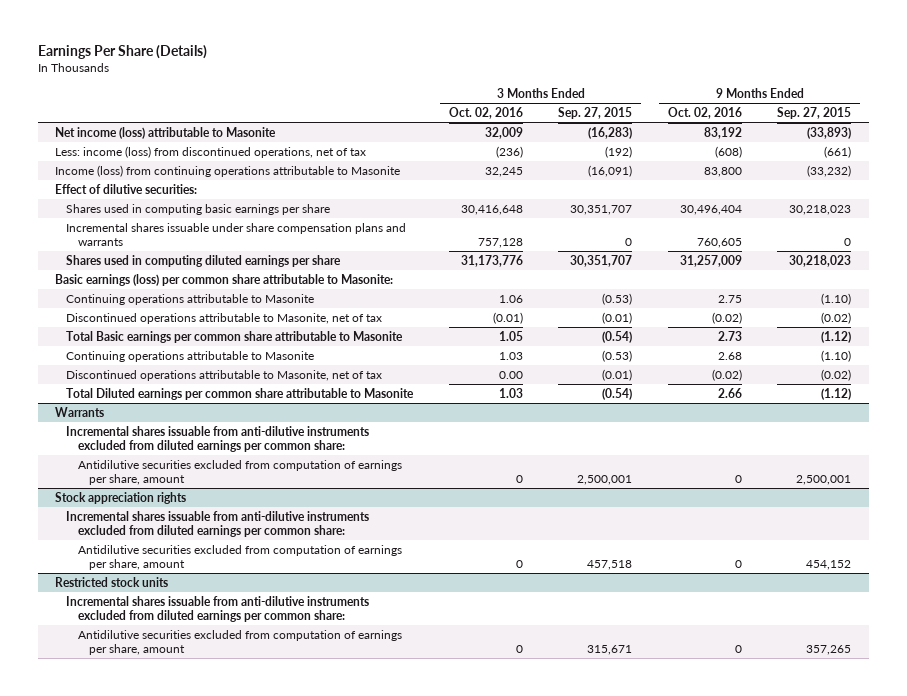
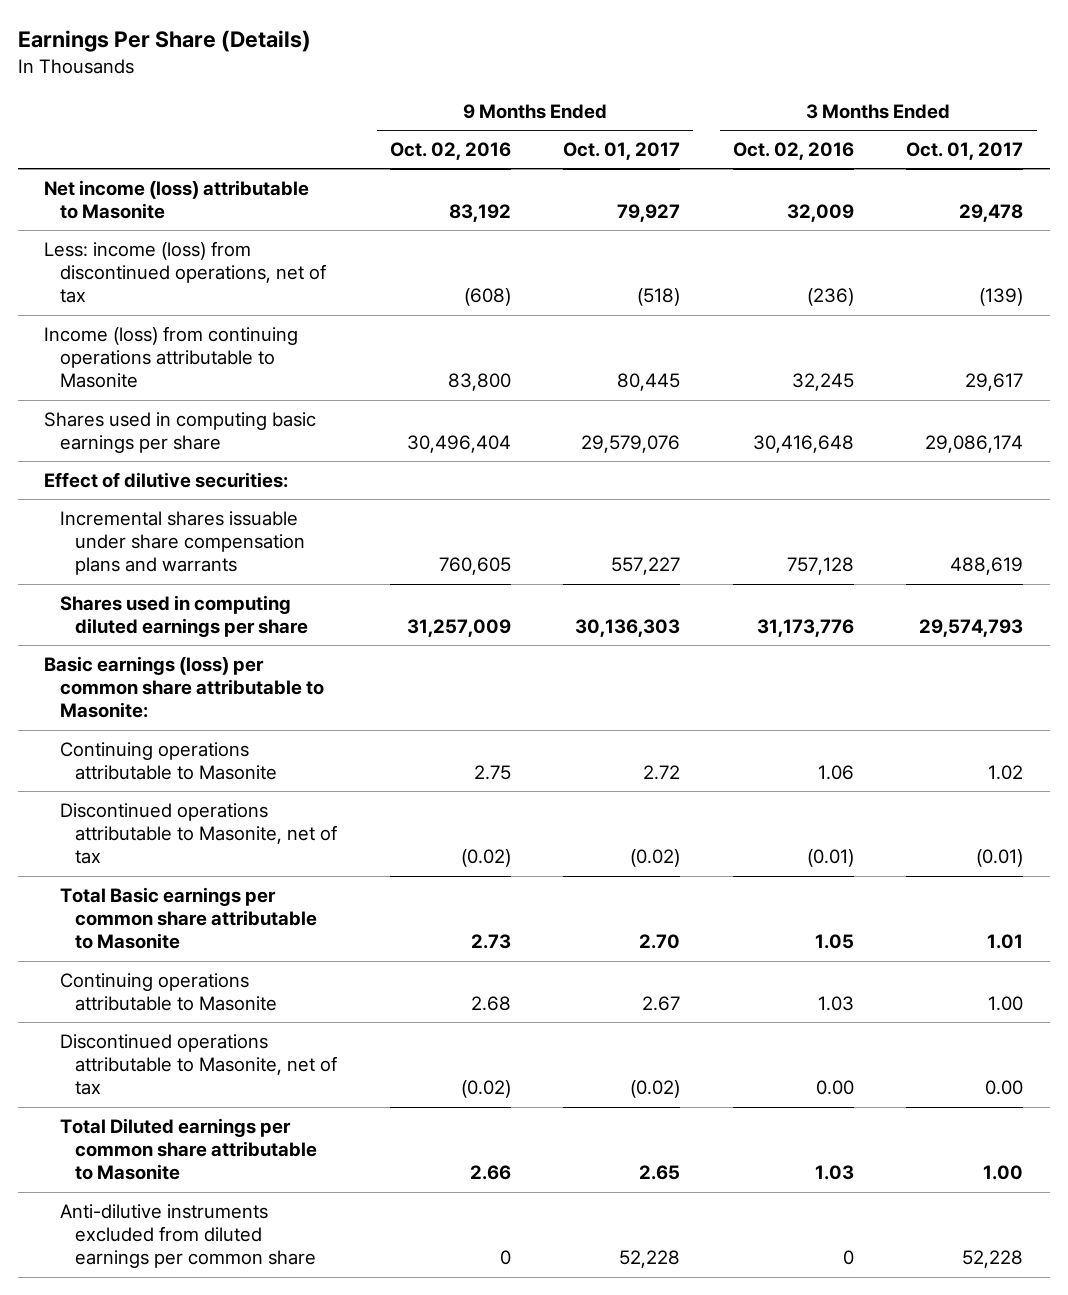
[558,106,633,119] Sep. 27, 2015 -> none
[777,106,852,119] Sep. 27, 2015 -> none
none -> [563,141,681,160] Oct. 01, 2017
none -> [906,141,1024,160] Oct. 01, 2017
[55,183,198,194] Effect of dilutive securities: -> [44,471,289,488] Effect of dilutive securities:
[55,406,105,417] Warrants -> none
[66,425,370,452] Incremental shares issuable from anti-dilutive instruments excluded from diluted earnings per common share: -> none
[55,491,187,504] Stock appreciation rights -> none
[66,510,370,537] Incremental shares issuable from anti-dilutive instruments excluded from diluted earnings per common share: -> none
[77,544,402,570] Antidilutive securities excluded from computation of earnings per share, amount -> none
[55,576,169,587] Restricted stock units -> none
[66,595,370,622] Incremental shares issuable from anti-dilutive instruments excluded from diluted earnings per common share: -> none
[77,629,402,655] Antidilutive securities excluded from computation of earnings per share, amount -> none
[77,459,402,485] Antidilutive securities excluded from computation of earnings per share, amount -> [59,1203,317,1269] Anti-dilutive instruments excluded from diluted earnings per common share

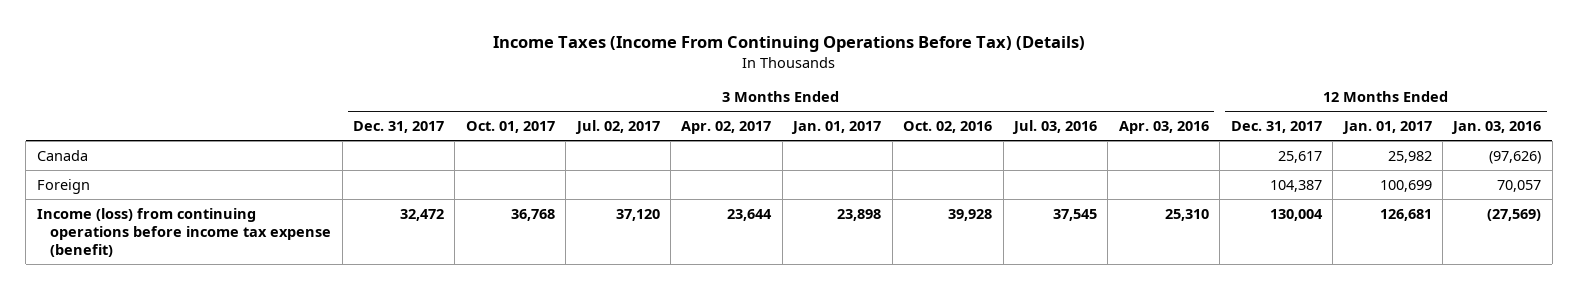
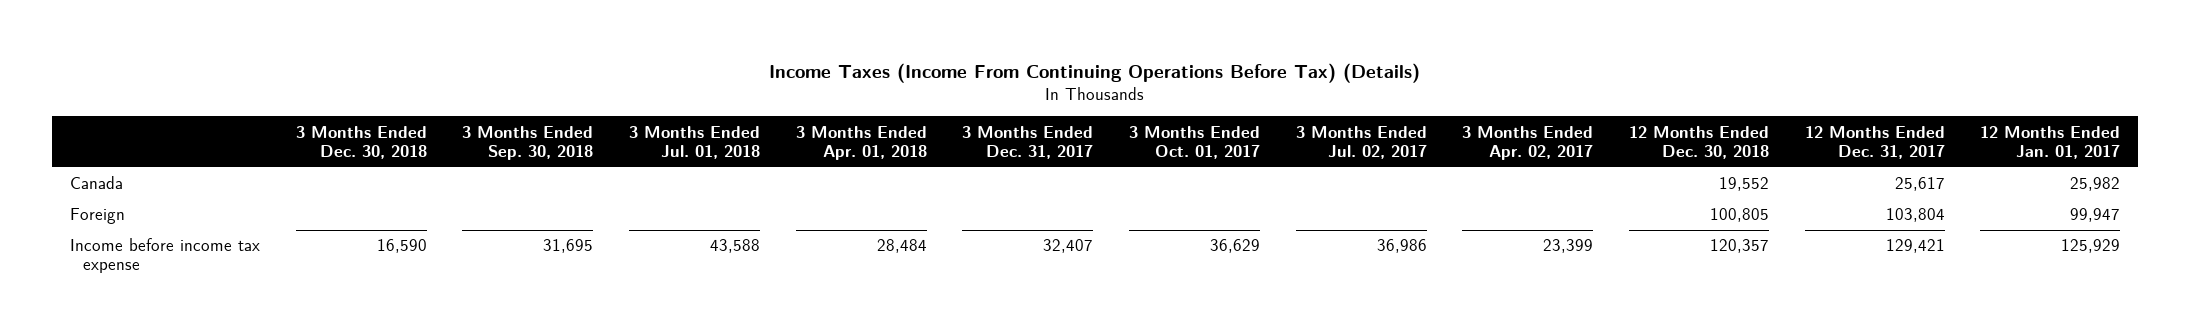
[791,120,882,134] Jan. 01, 2017 -> none
[903,120,993,133] Oct. 02, 2016 -> none
[1012,119,1098,134] Jul. 03, 2016 -> none
[1118,120,1209,134] Apr. 03, 2016 -> none
[1451,120,1542,134] Jan. 03, 2016 -> none
none -> [295,125,427,159] 3 Months Ended Dec. 30, 2018
none -> [462,125,594,160] 3 Months Ended Sep. 30, 2018
none -> [628,125,760,159] 3 Months Ended Jul. 01, 2018
none -> [795,125,927,160] 3 Months Ended Apr. 01, 2018
none -> [1628,125,1769,159] 12 Months Ended Dec. 30, 2018
[1269,179,1322,192] 104,387 -> [1885,208,1945,223] 103,804
[1379,179,1432,192] 100,699 -> [2070,208,2121,223] 99,947
[36,207,332,258] Income (loss) from continuing operations before income tax expense (benefit) -> [69,238,260,274] Income before income tax expense
[399,208,444,221] 32,472 -> [1043,239,1094,254] 32,407
[510,208,555,221] 36,768 -> [1209,239,1260,254] 36,629
[615,208,660,221] 37,120 -> [1376,239,1427,254] 36,986
[727,208,773,221] 23,644 -> [1543,239,1594,254] 23,399
[1269,208,1323,221] 130,004 -> [1885,239,1945,254] 129,421
[1379,208,1432,221] 126,681 -> [2061,239,2121,254] 125,929

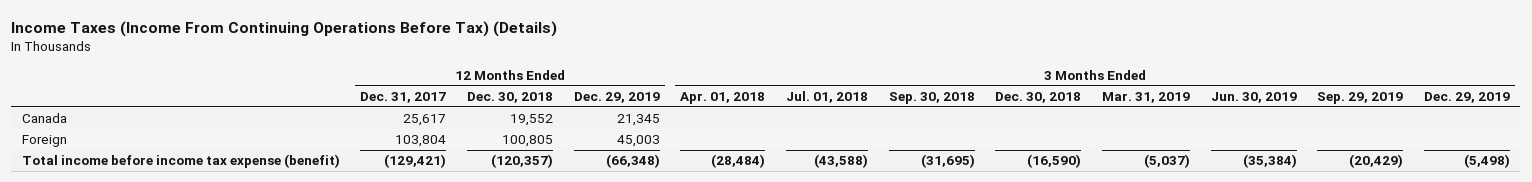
[962,125,1094,159] 3 Months Ended Dec. 31, 2017 -> none
[1128,125,1260,159] 3 Months Ended Oct. 01, 2017 -> none
[1295,125,1427,159] 3 Months Ended Jul. 02, 2017 -> none
[1462,125,1594,160] 3 Months Ended Apr. 02, 2017 -> none
[1980,125,2121,159] 12 Months Ended Jan. 01, 2017 -> none
none -> [573,91,660,103] Dec. 29, 2019
none -> [1102,91,1191,103] Mar. 31, 2019
none -> [1210,91,1297,103] Jun. 30, 2019
none -> [1317,91,1404,104] Sep. 29, 2019
none -> [1424,91,1511,103] Dec. 29, 2019
[69,238,260,274] Income before income tax expense -> [21,154,340,169] Total income before income tax expense (benefit)
[376,239,427,254] 16,590 -> [1027,154,1082,169] (16,590)
[543,239,594,254] 31,695 -> [920,154,975,169] (31,695)
[709,239,760,254] 43,588 -> [814,154,869,169] (43,588)
[876,239,927,254] 28,484 -> [711,154,766,169] (28,484)
[1709,239,1769,254] 120,357 -> [491,154,554,169] (120,357)
[1885,239,1945,254] 129,421 -> [384,154,447,169] (129,421)

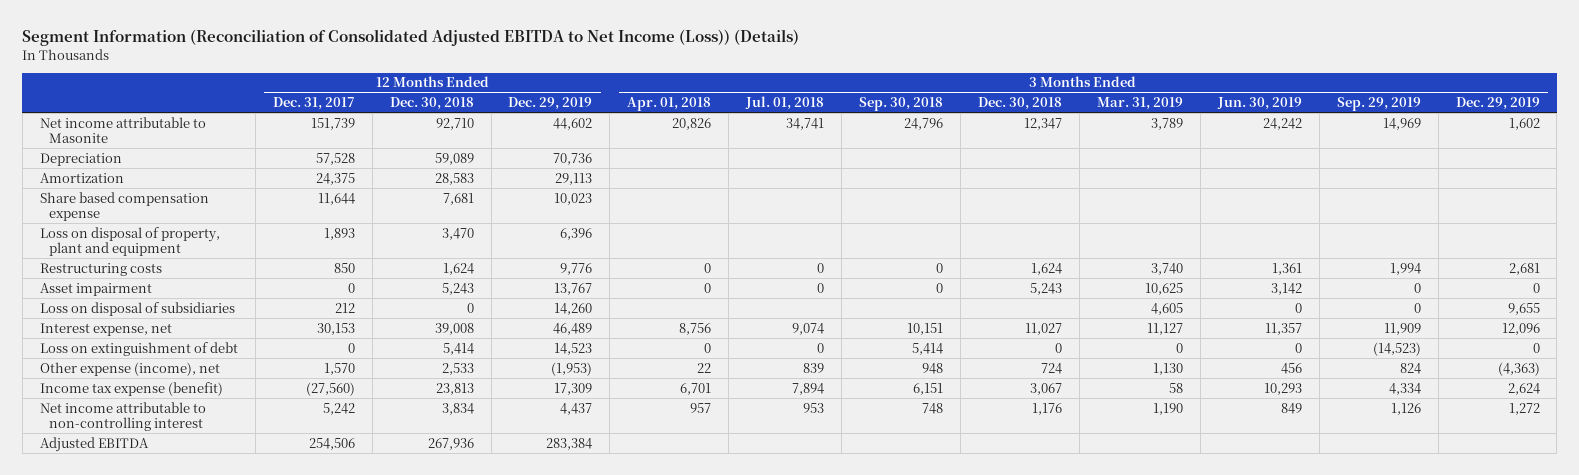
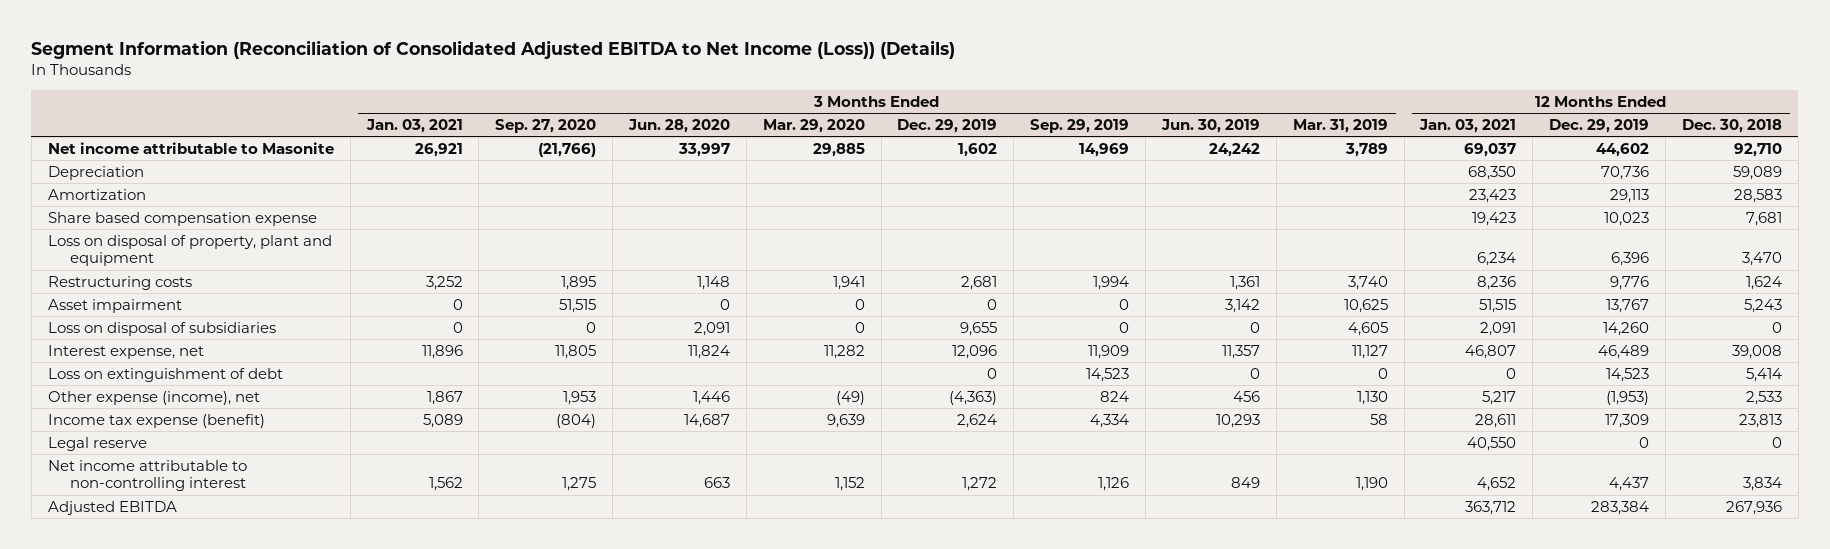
[272,96,355,110] Dec. 31, 2017 -> none
[627,96,712,111] Apr. 01, 2018 -> none
[745,95,825,110] Jul. 01, 2018 -> none
[859,96,944,111] Sep. 30, 2018 -> none
[977,96,1062,110] Dec. 30, 2018 -> none
none -> [365,118,463,133] Jan. 03, 2021
none -> [495,118,597,133] Sep. 27, 2020
none -> [628,118,731,133] Jun. 28, 2020
none -> [762,118,865,133] Mar. 29, 2020
none -> [1419,118,1517,133] Jan. 03, 2021
[1372,341,1421,356] (14,523) -> [1086,367,1130,382] 14,523
none -> [47,436,147,451] Legal reserve

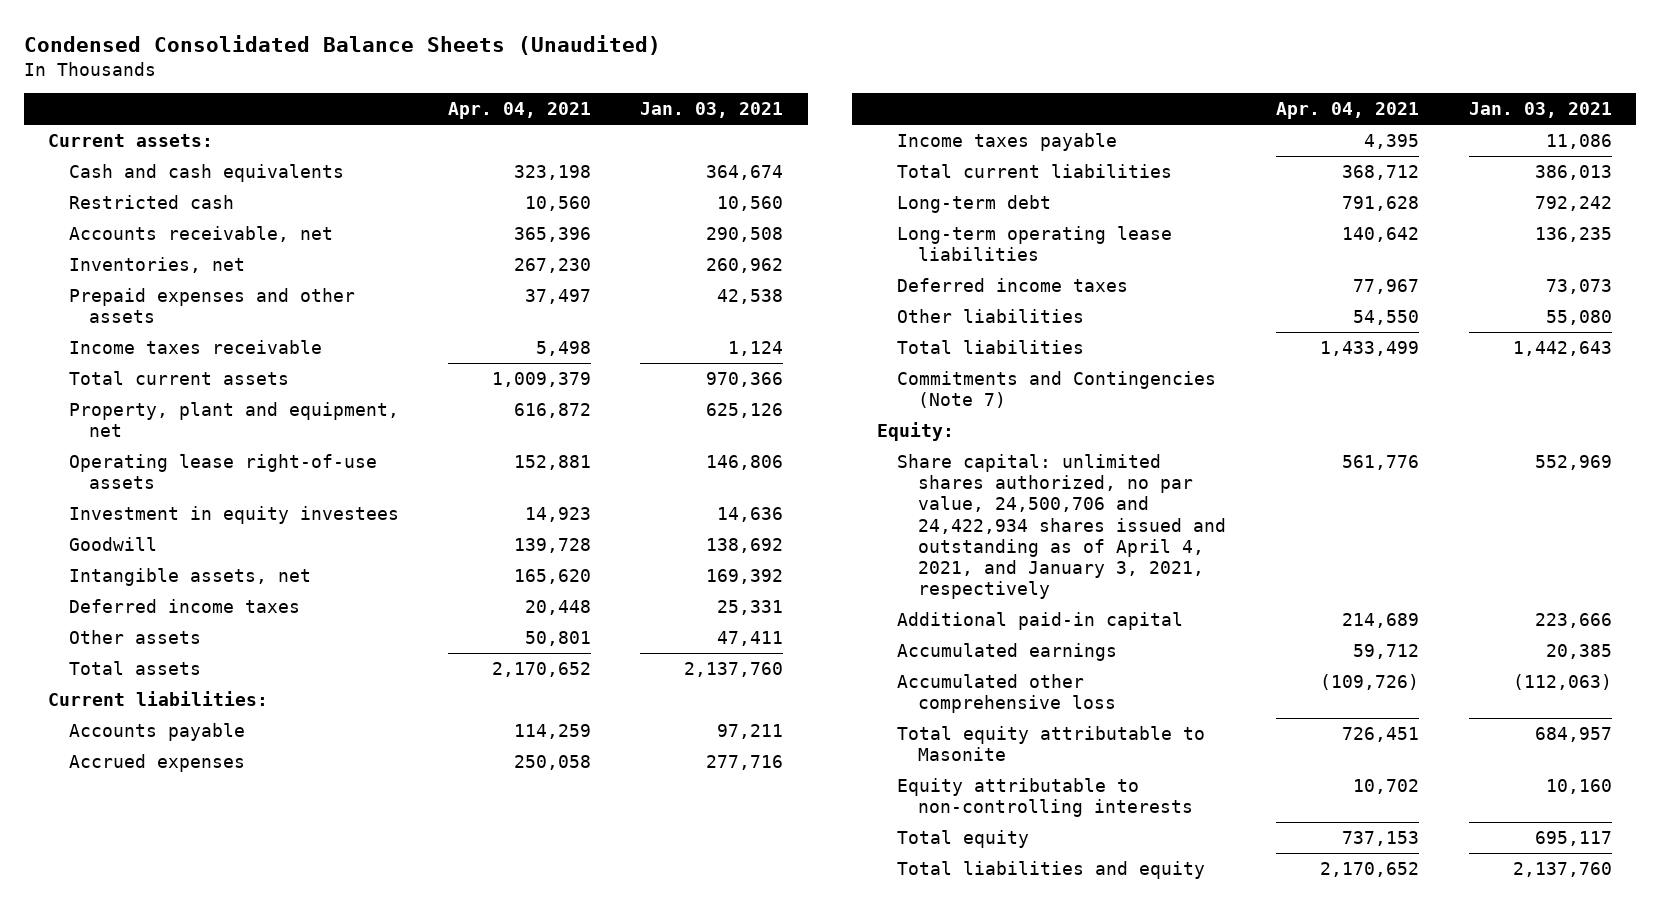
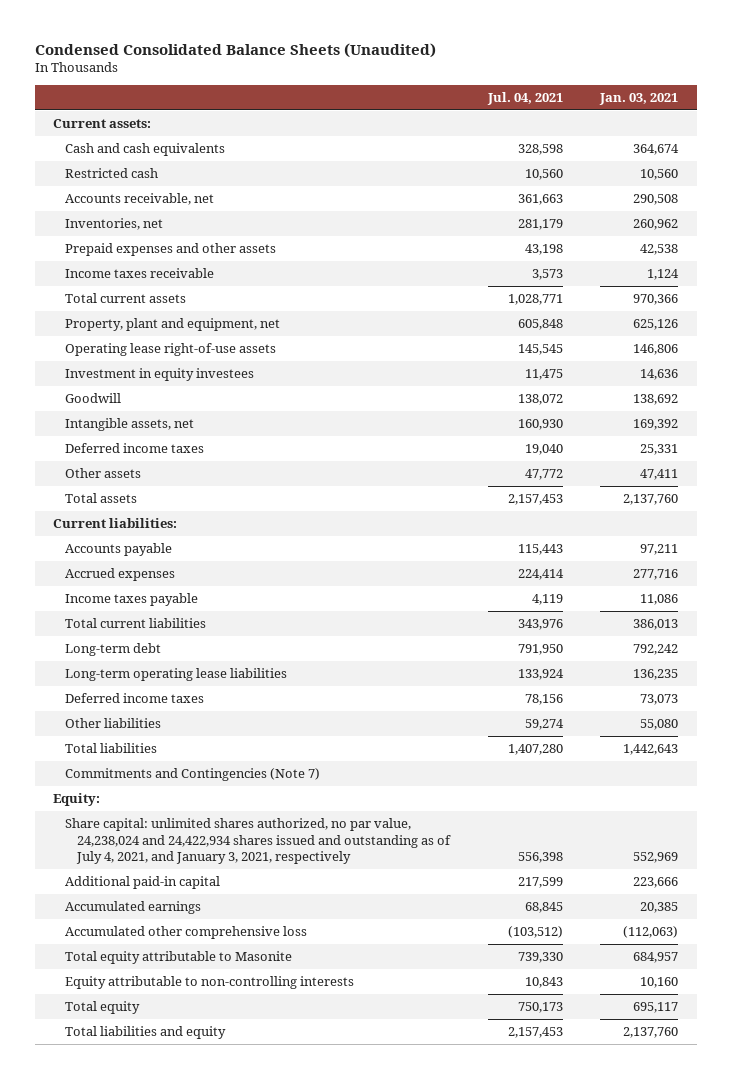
[448,102,592,120] Apr. 04, 2021 -> none
none -> [486,92,563,106] Jul. 04, 2021
[897,453,1226,600] Share capital: unlimited shares authorized, no par value, 24,500,706 and 24,422,934 shares issued and outstanding as of April 4, 2021, and January 3, 2021, respectively -> [65,817,452,865] Share capital: unlimited shares authorized, no par value, 24,238,024 and 24,422,934 shares issued and outstanding as of July 4, 2021, and January 3, 2021, respectively

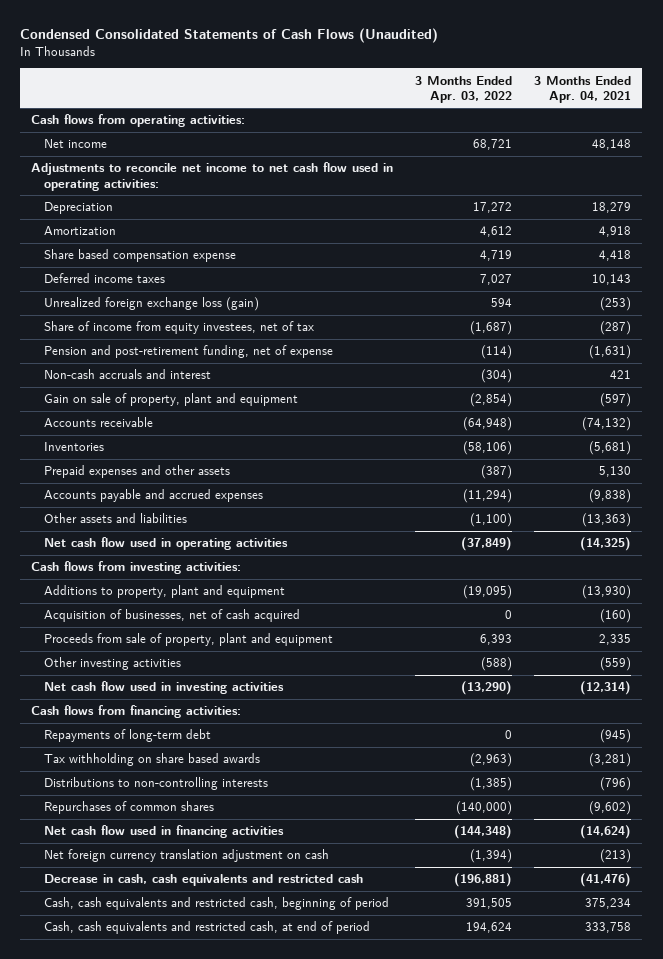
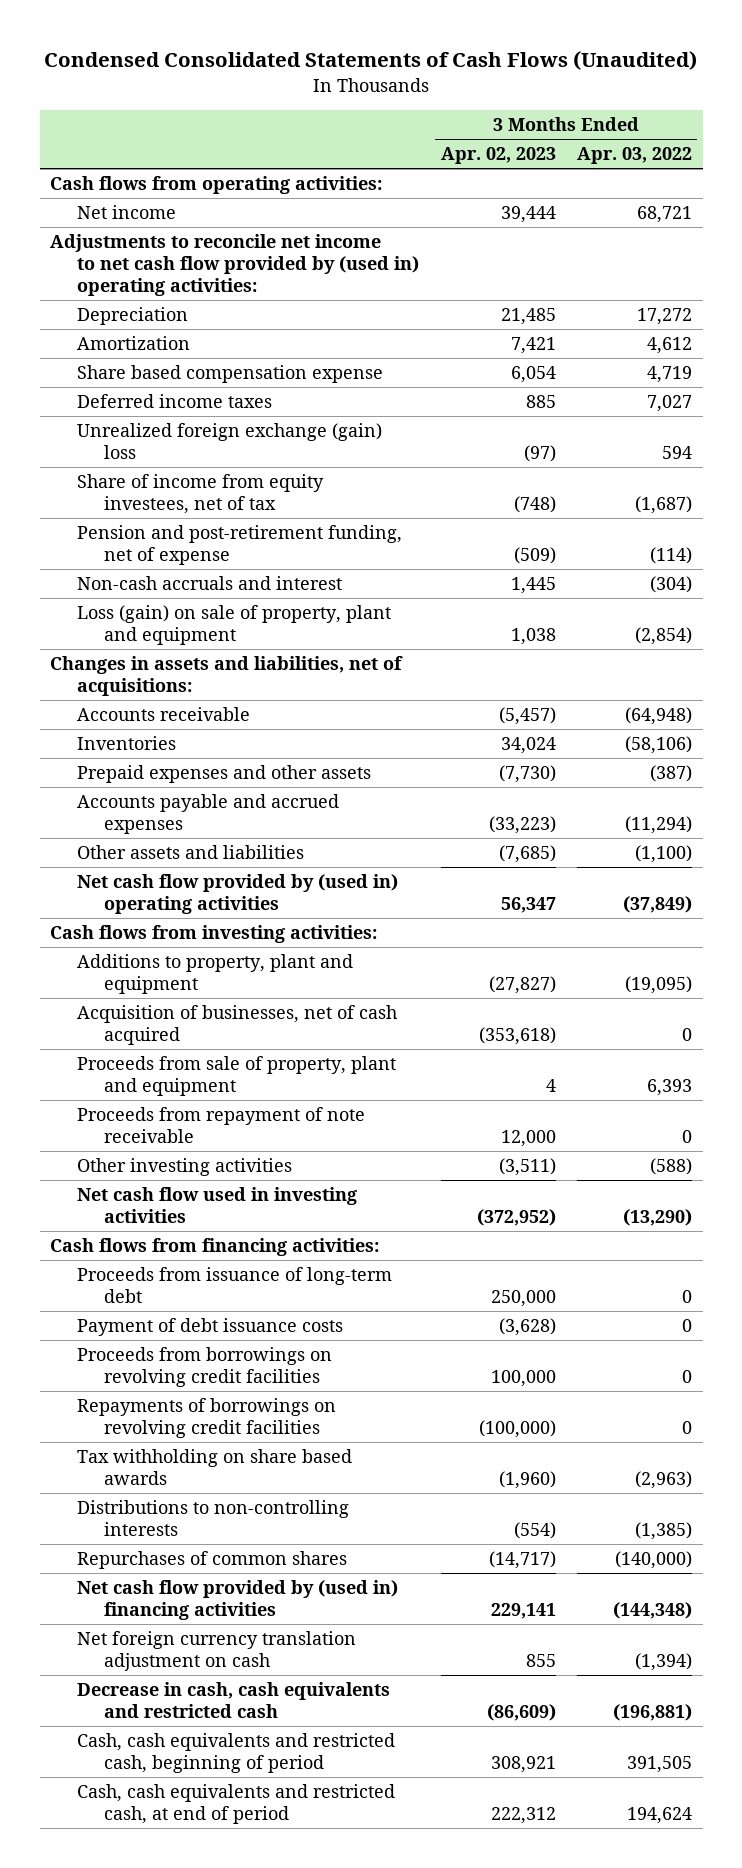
[534,75,632,103] 3 Months Ended Apr. 04, 2021 -> none
none -> [440,147,556,165] Apr. 02, 2023
[31,162,394,191] Adjustments to reconcile net income to net cash flow used in operating activities: -> [50,234,420,297] Adjustments to reconcile net income to net cash flow provided by (used in) operating activities:
[43,297,259,312] Unrealized foreign exchange loss (gain) -> [77,423,383,460] Unrealized foreign exchange (gain) loss
[43,393,298,407] Gain on sale of property, plant and equipment -> [77,605,392,646] Loss (gain) on sale of property, plant and equipment
none -> [50,656,404,697] Changes in assets and liabilities, net of acquisitions:
[43,537,288,551] Net cash flow used in operating activities -> [77,874,399,915] Net cash flow provided by (used in) operating activities
none -> [77,1107,366,1144] Proceeds from repayment of note receivable
[43,729,211,743] Repayments of long-term debt -> [77,1267,393,1304] Proceeds from issuance of long-term debt
none -> [77,1318,344,1337] Payment of debt issuance costs
none -> [77,1347,333,1388] Proceeds from borrowings on revolving credit facilities
none -> [77,1398,337,1439] Repayments of borrowings on revolving credit facilities
[43,825,284,839] Net cash flow used in financing activities -> [77,1580,399,1621] Net cash flow provided by (used in) financing activities

